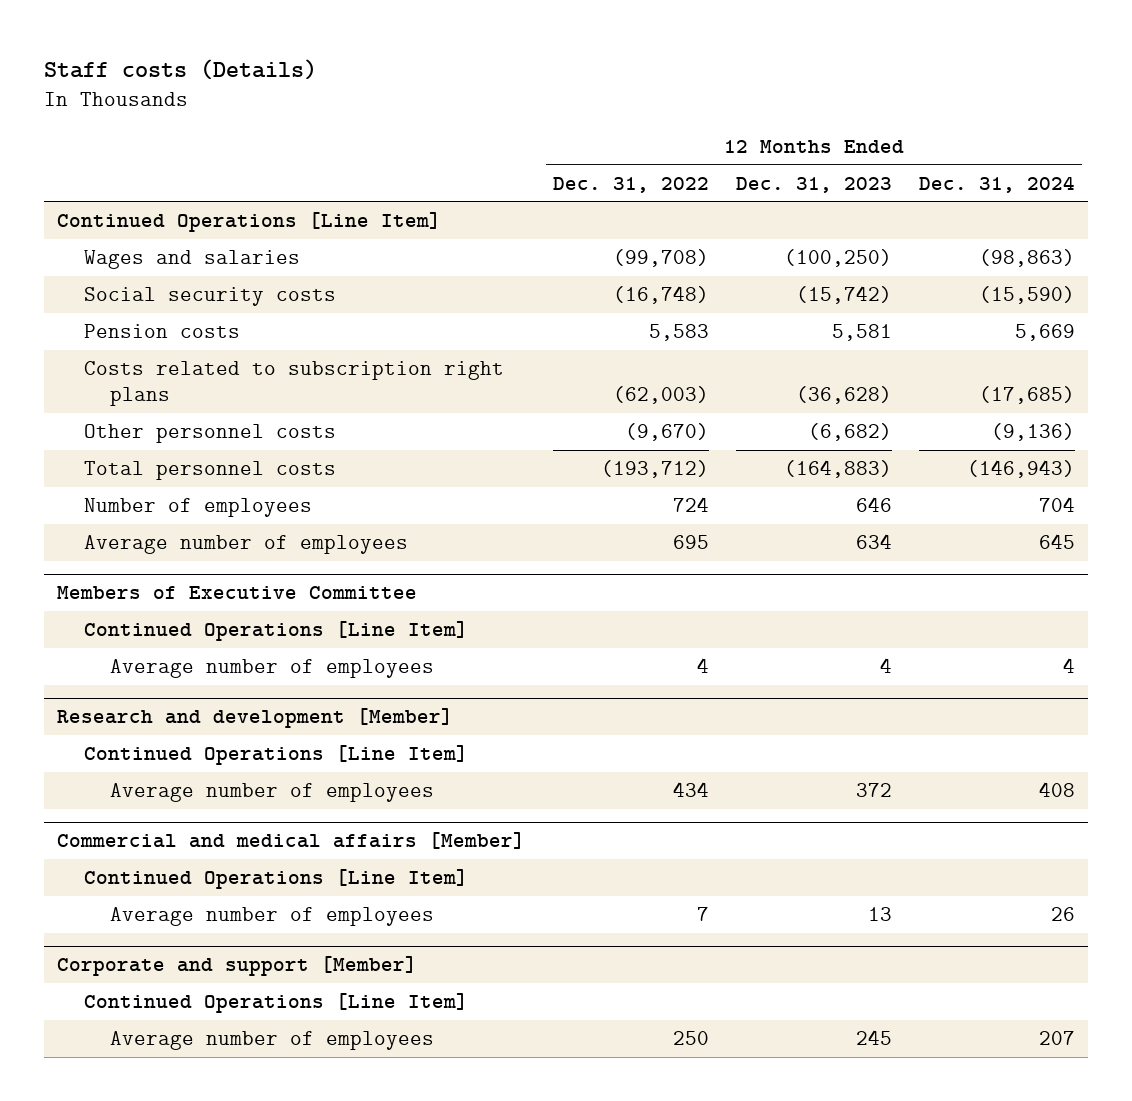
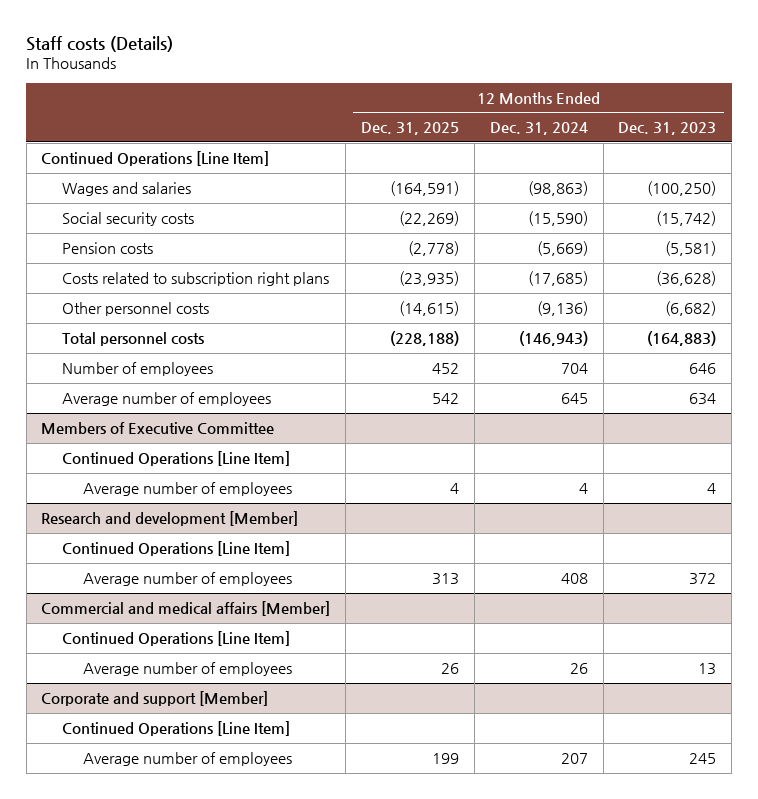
[552,176,709,193] Dec. 31, 2022 -> none
none -> [361,122,460,136] Dec. 31, 2025
[831,323,892,341] 5,581 -> [665,240,717,256] (5,581)
[1014,323,1075,341] 5,669 -> [536,240,588,256] (5,669)

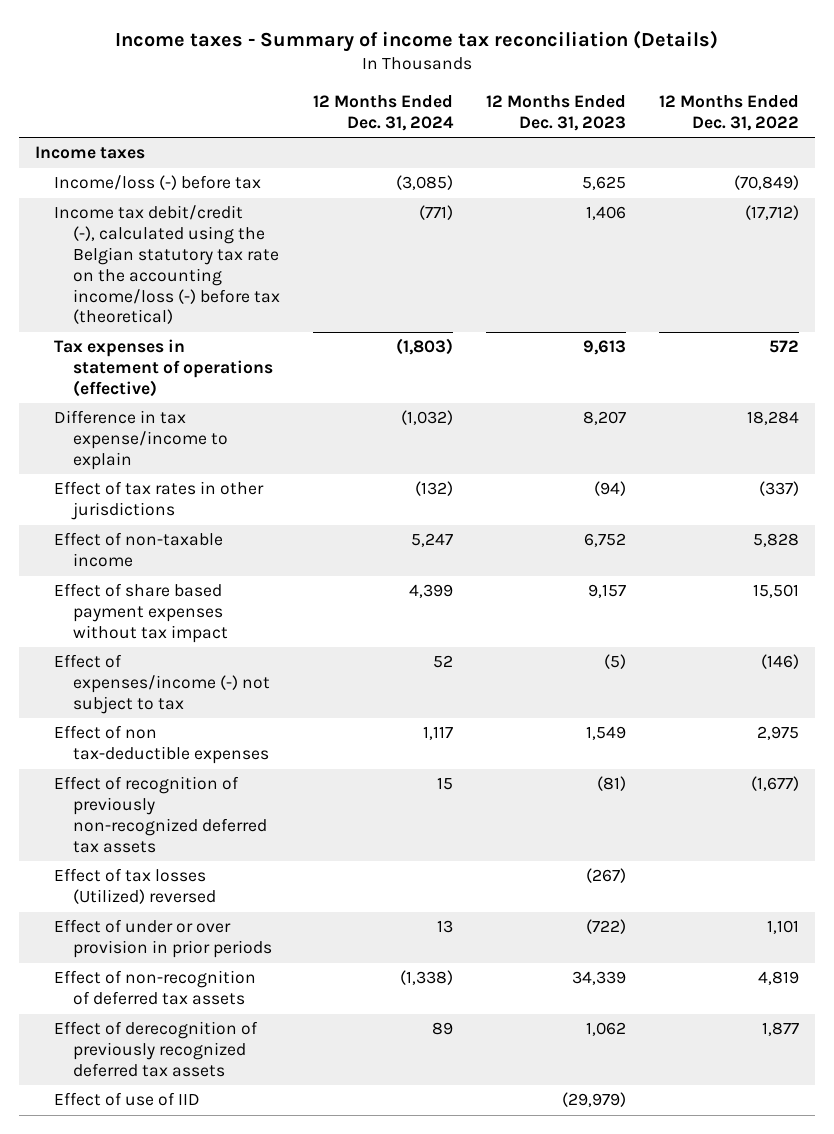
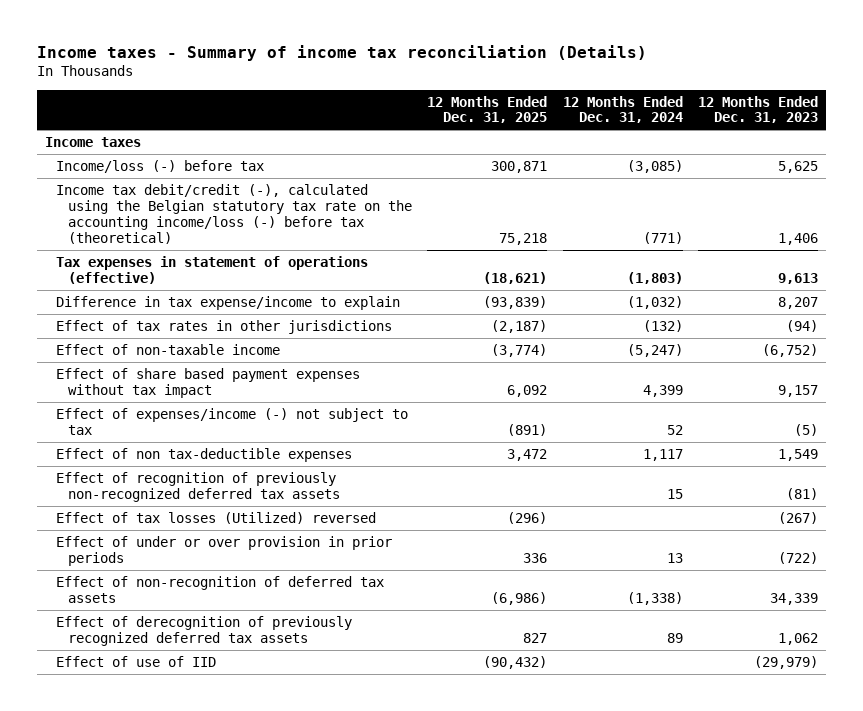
[658,95,799,132] 12 Months Ended Dec. 31, 2022 -> none
none -> [427,95,548,124] 12 Months Ended Dec. 31, 2025
[410,533,453,548] 5,247 -> [626,343,683,357] (5,247)
[583,533,626,548] 6,752 -> [761,343,818,357] (6,752)

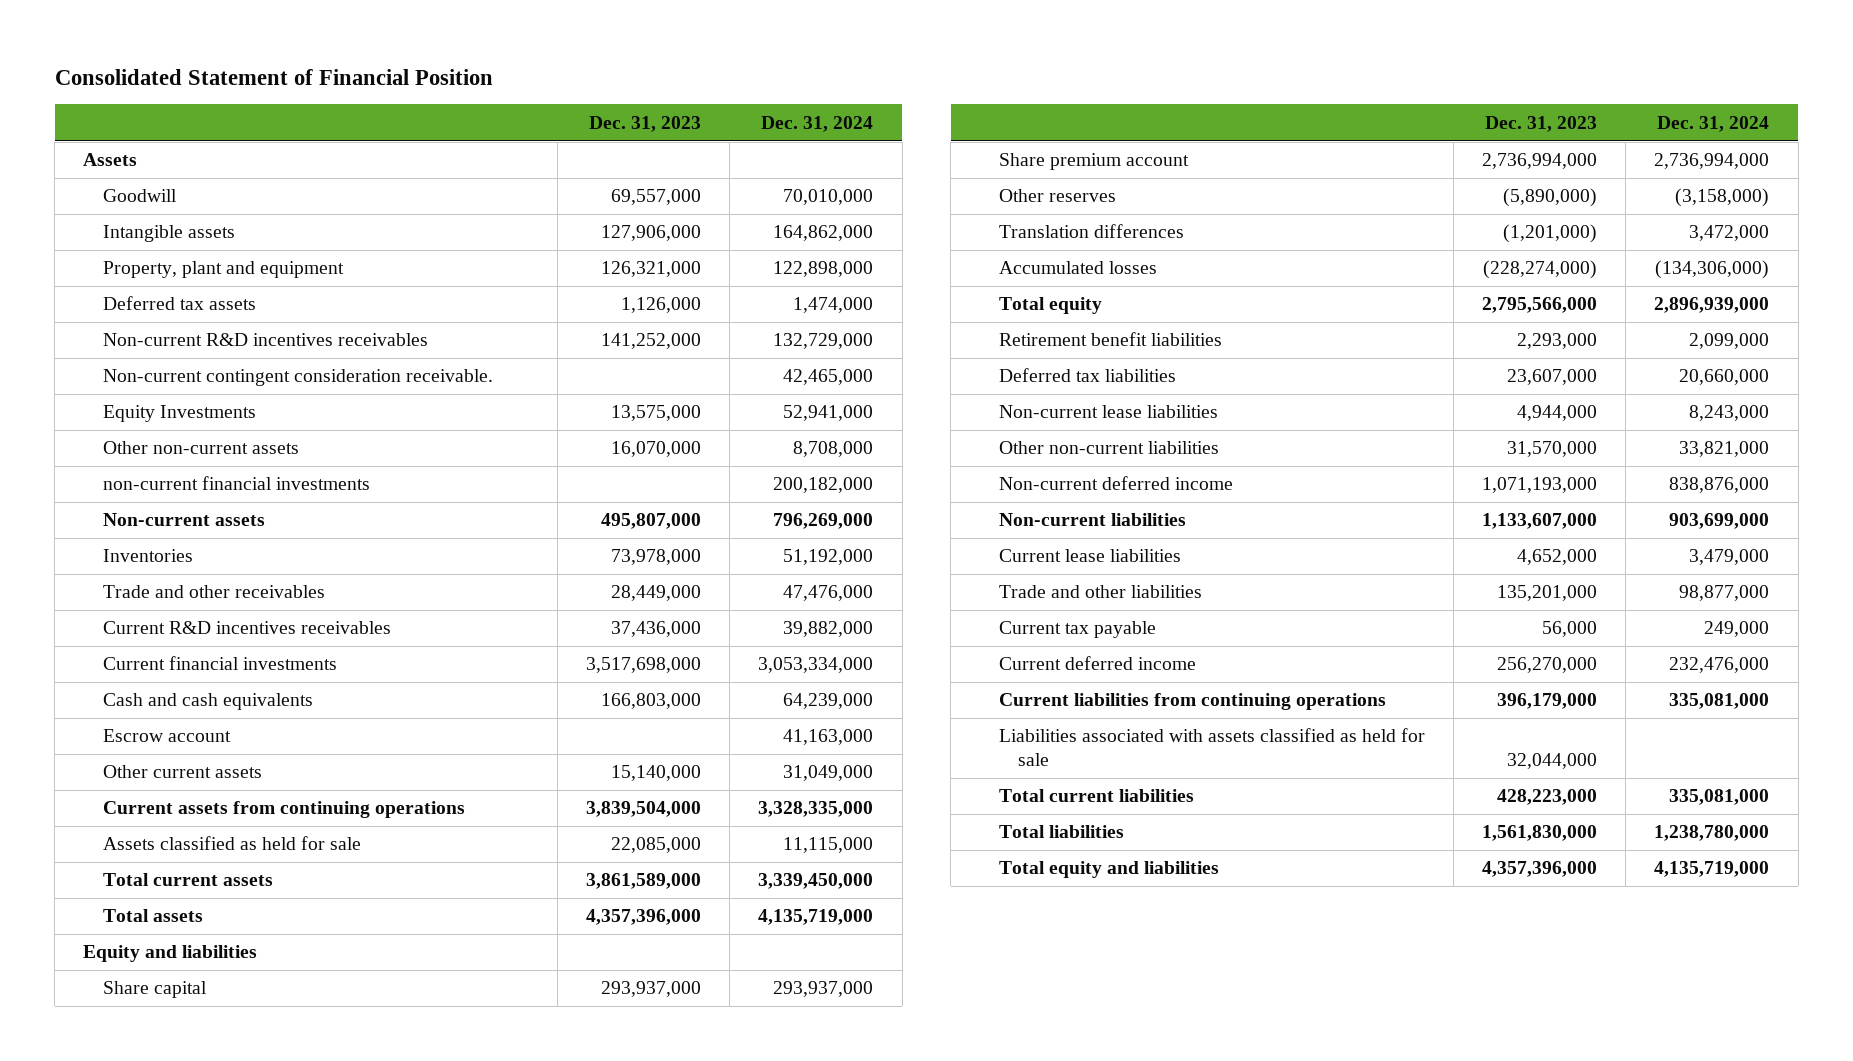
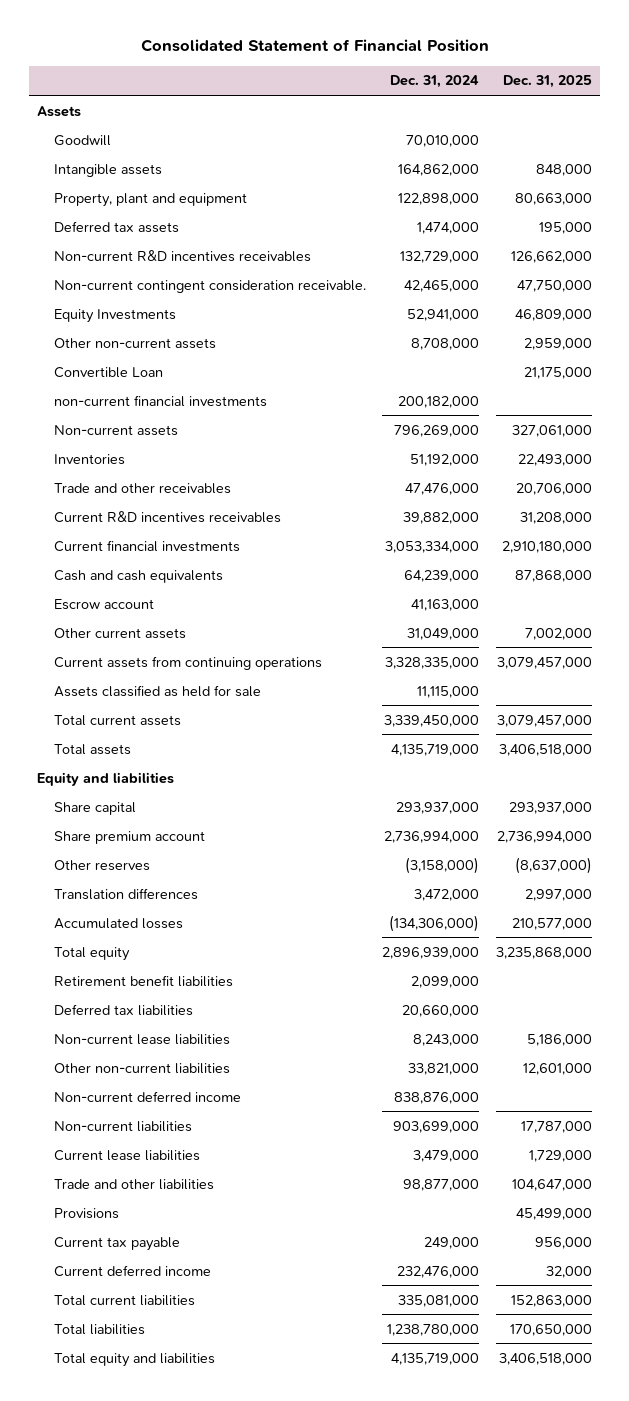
[589,115,702,132] Dec. 31, 2023 -> none
none -> [503,75,593,89] Dec. 31, 2025
none -> [53,366,163,378] Convertible Loan
none -> [53,1207,119,1219] Provisions
[998,693,1386,711] Current liabilities from continuing operations -> none
[998,728,1425,766] Liabilities associated with assets classified as held for sale -> none

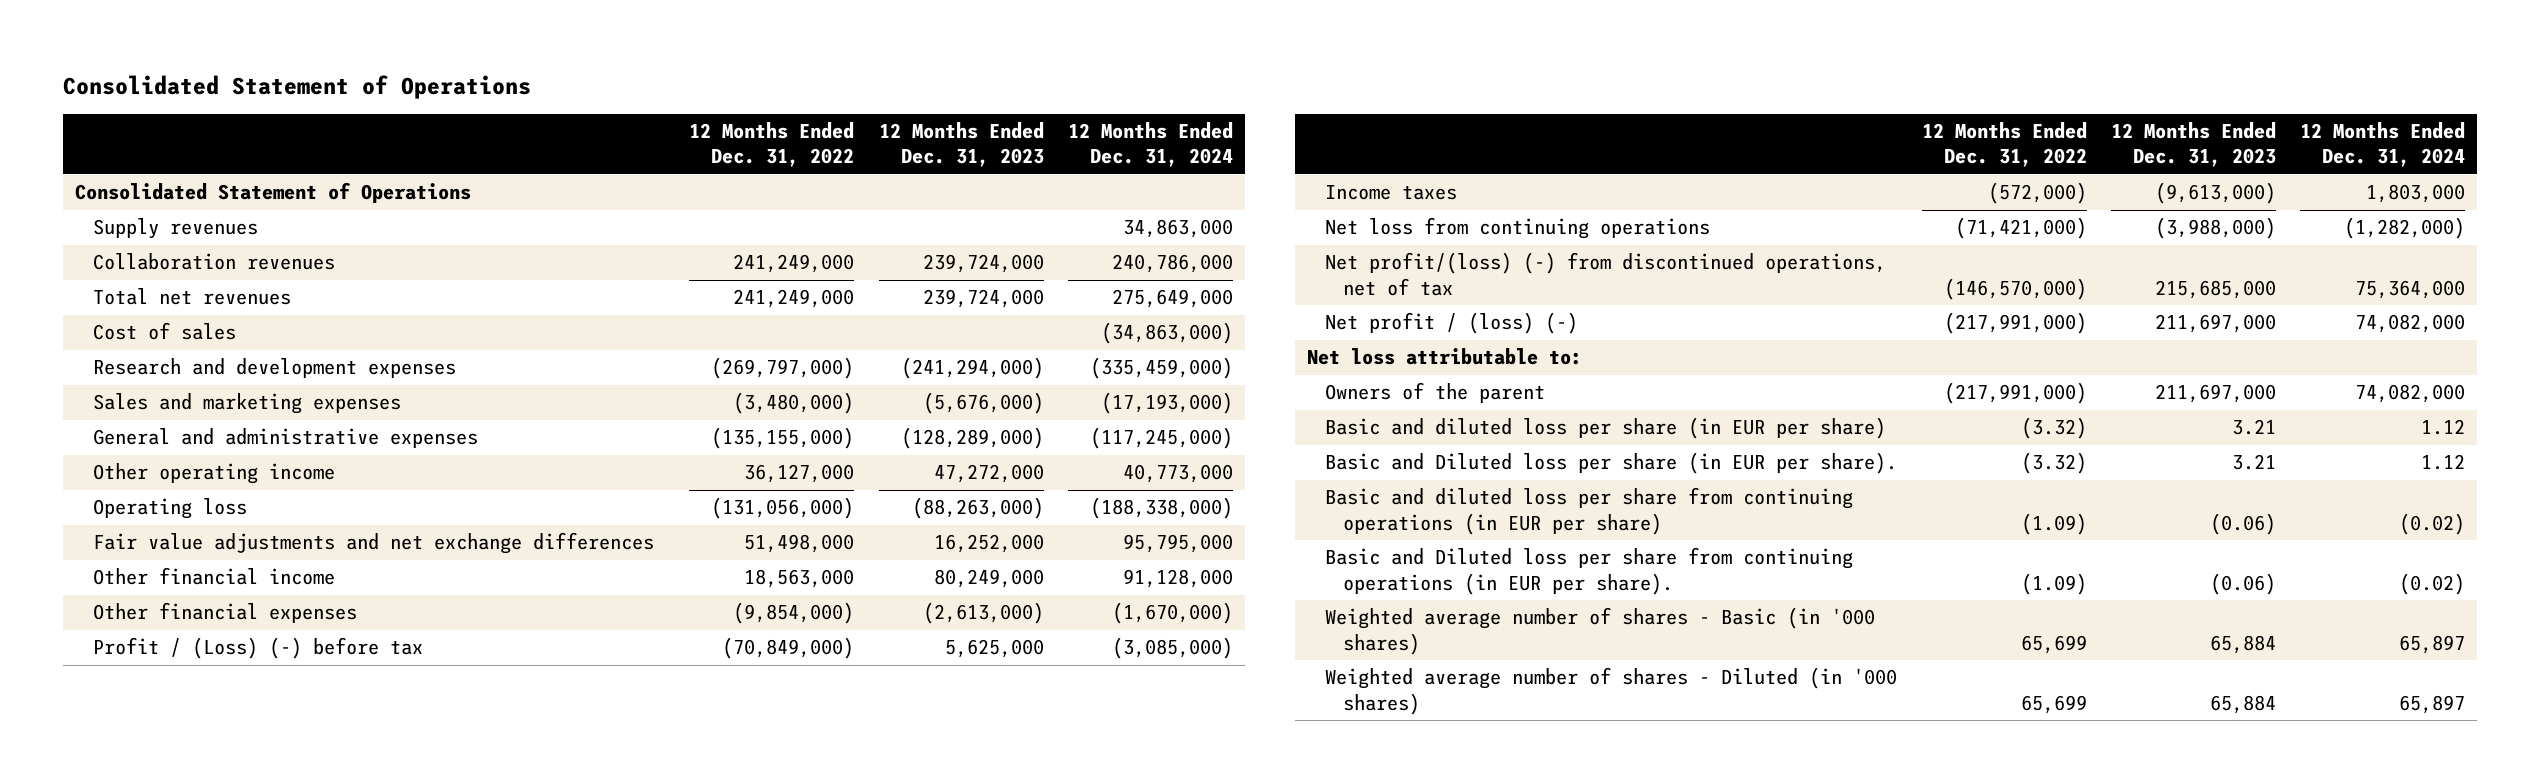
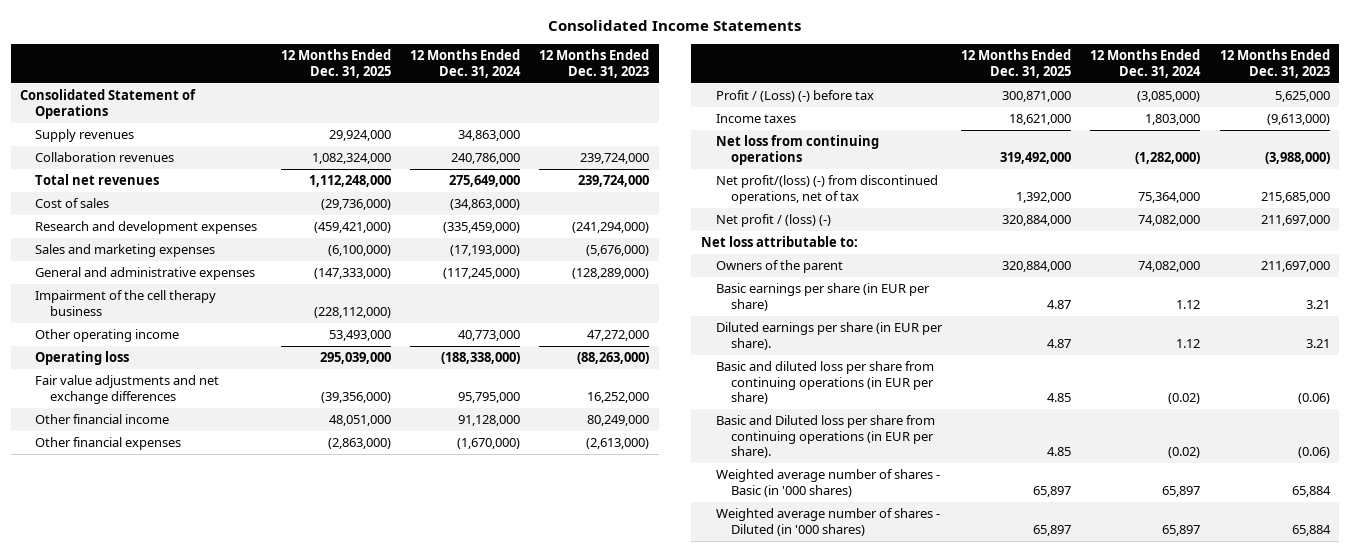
[63,74,532,99] Consolidated Statement of Operations -> [548,19,802,31] Consolidated Income Statements
[689,122,855,168] 12 Months Ended Dec. 31, 2022 -> none
none -> [280,49,391,78] 12 Months Ended Dec. 31, 2025
none -> [35,290,217,316] Impairment of the cell therapy business
[1325,417,1887,440] Basic and diluted loss per share (in EUR per share) -> [715,283,930,311] Basic earnings per share (in EUR per share)
[1325,452,1898,475] Basic and Diluted loss per share (in EUR per share). -> [715,322,943,350] Diluted earnings per share (in EUR per share).

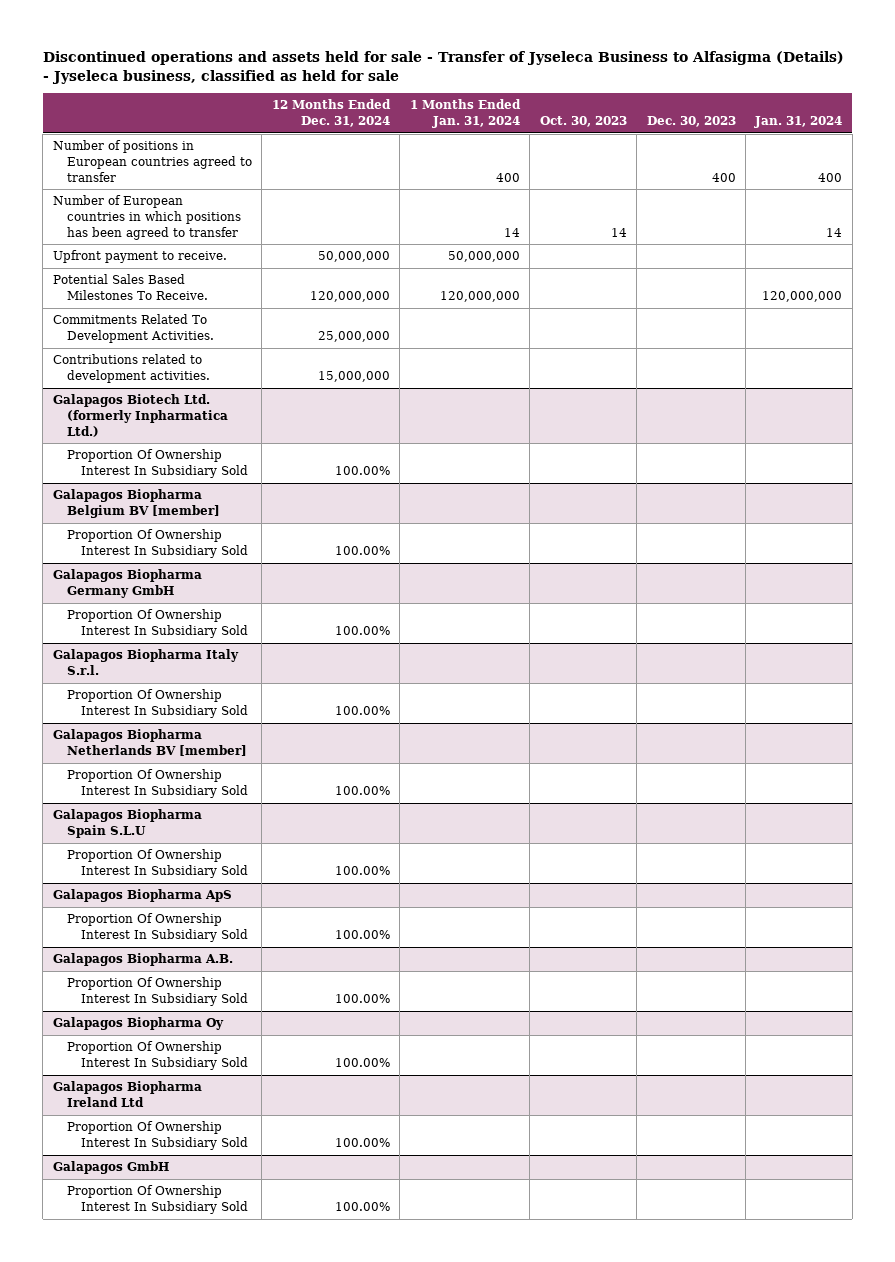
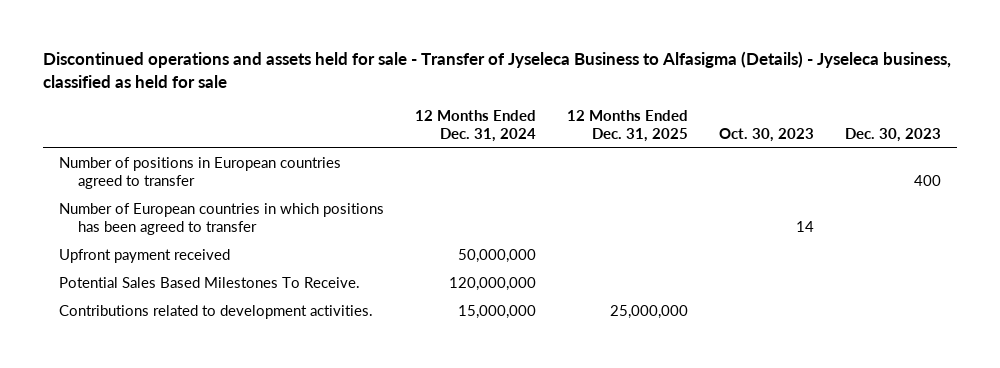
[409,99,521,129] 1 Months Ended Jan. 31, 2024 -> none
[754,116,843,129] Jan. 31, 2024 -> none
none -> [566,110,688,142] 12 Months Ended Dec. 31, 2025
[52,250,227,264] Upfront payment to receive. -> [58,249,230,264] Upfront payment received
[52,314,214,344] Commitments Related To Development Activities. -> none
[52,394,228,437] Galapagos Biotech Ltd. (formerly Inpharmatica Ltd.) -> none
[66,449,249,479] Proportion Of Ownership Interest In Subsidiary Sold -> none
[52,489,220,519] Galapagos Biopharma Belgium BV [member] -> none
[66,529,249,559] Proportion Of Ownership Interest In Subsidiary Sold -> none
[52,569,202,599] Galapagos Biopharma Germany GmbH -> none
[66,609,249,639] Proportion Of Ownership Interest In Subsidiary Sold -> none
[52,649,239,676] Galapagos Biopharma Italy S.r.l. -> none
[66,689,249,719] Proportion Of Ownership Interest In Subsidiary Sold -> none
[52,729,247,757] Galapagos Biopharma Netherlands BV [member] -> none
[66,769,249,799] Proportion Of Ownership Interest In Subsidiary Sold -> none
[52,809,202,839] Galapagos Biopharma Spain S.L.U -> none
[66,849,249,879] Proportion Of Ownership Interest In Subsidiary Sold -> none
[52,889,232,903] Galapagos Biopharma ApS -> none
[66,913,249,943] Proportion Of Ownership Interest In Subsidiary Sold -> none
[52,953,233,967] Galapagos Biopharma A.B. -> none
[66,977,249,1007] Proportion Of Ownership Interest In Subsidiary Sold -> none
[52,1017,224,1031] Galapagos Biopharma Oy -> none
[66,1041,249,1071] Proportion Of Ownership Interest In Subsidiary Sold -> none
[52,1081,202,1108] Galapagos Biopharma Ireland Ltd -> none
[66,1121,249,1151] Proportion Of Ownership Interest In Subsidiary Sold -> none
[52,1161,169,1175] Galapagos GmbH -> none
[66,1185,249,1215] Proportion Of Ownership Interest In Subsidiary Sold -> none

